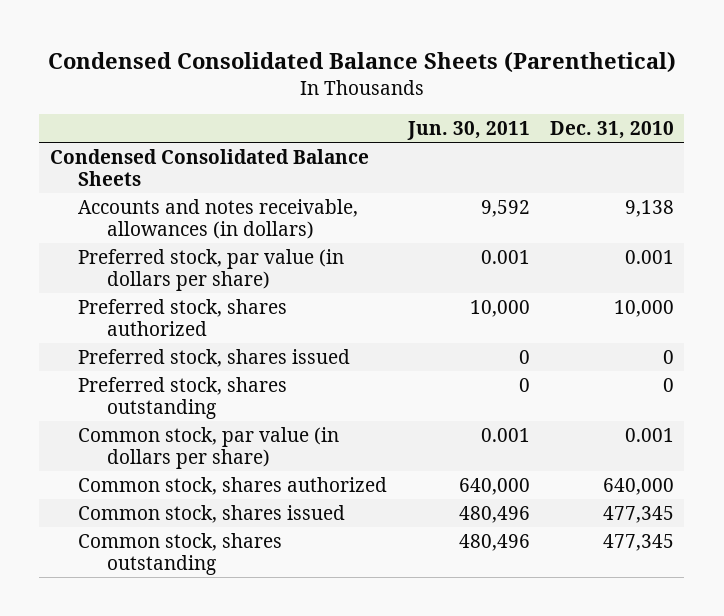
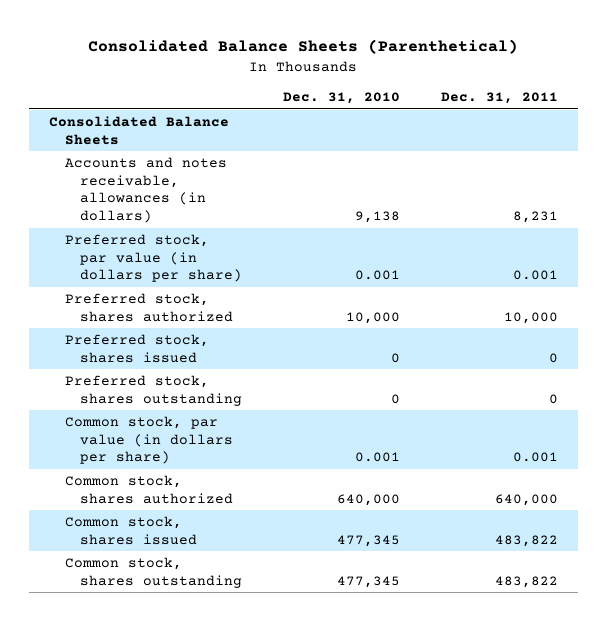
[47,52,676,74] Condensed Consolidated Balance Sheets (Parenthetical) -> [88,39,519,55] Consolidated Balance Sheets (Parenthetical)
[406,120,530,140] Jun. 30, 2011 -> none
none -> [440,92,558,105] Dec. 31, 2011
[49,148,369,186] Condensed Consolidated Balance Sheets -> [48,115,229,145] Consolidated Balance Sheets

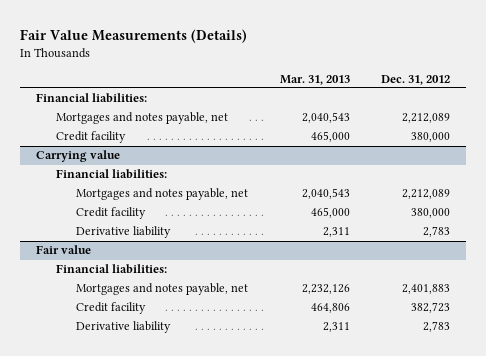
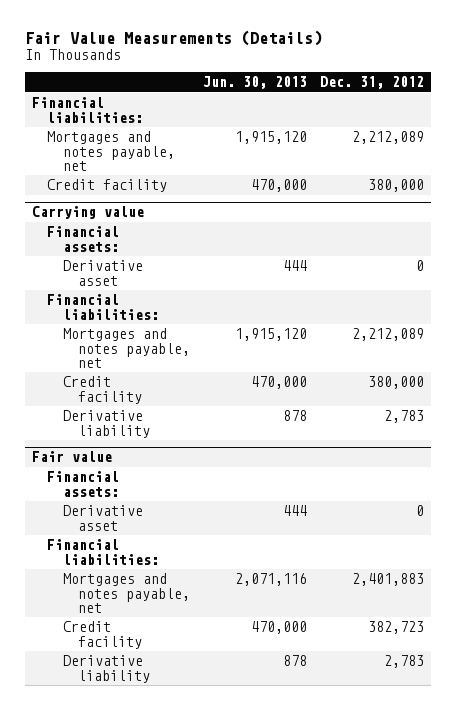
[279,74,350,85] Mar. 31, 2013 -> none
none -> [203,76,308,90] Jun. 30, 2013
none -> [47,226,120,252] Financial assets:
none -> [62,260,143,286] Derivative asset
none -> [47,471,120,497] Financial assets:
none -> [62,505,143,531] Derivative asset

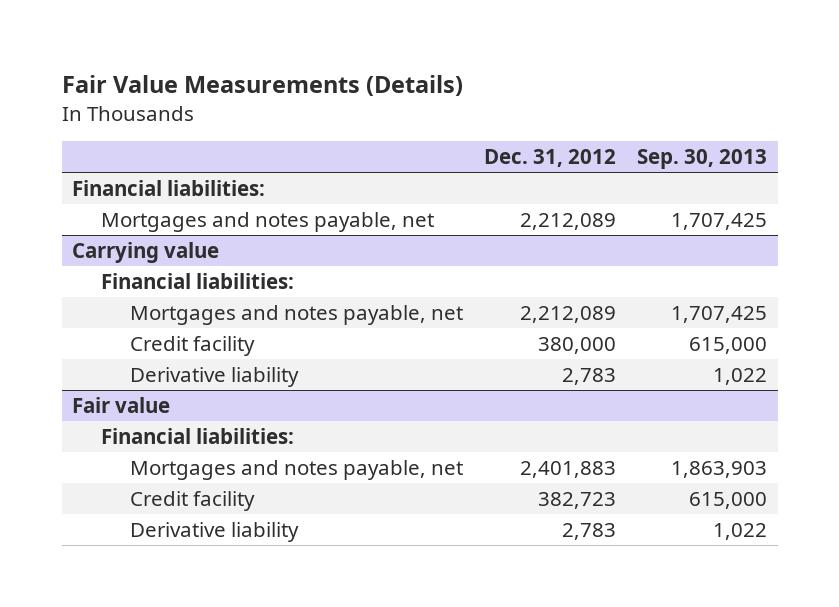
[203,76,308,90] Jun. 30, 2013 -> none
none -> [637,149,768,170] Sep. 30, 2013
[47,179,168,193] Credit facility -> none
[47,226,120,252] Financial assets: -> none
[62,260,143,286] Derivative asset -> none
[47,471,120,497] Financial assets: -> none
[62,505,143,531] Derivative asset -> none

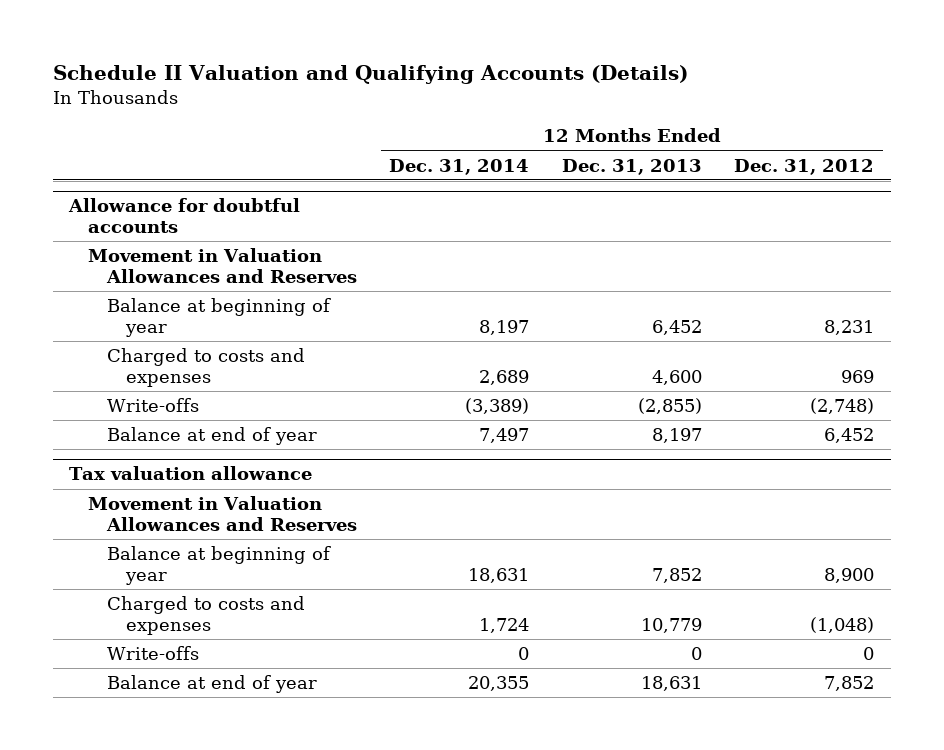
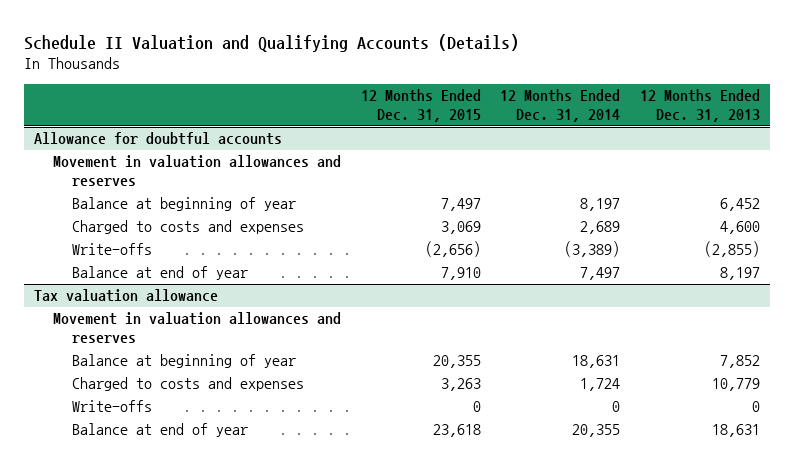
[734,158,875,175] Dec. 31, 2012 -> none
none -> [360,89,481,123] 12 Months Ended Dec. 31, 2015
[88,248,357,283] Movement in Valuation Allowances and Reserves -> [53,155,342,187] Movement in valuation allowances and reserves
[88,496,357,531] Movement in Valuation Allowances and Reserves -> [53,312,342,344] Movement in valuation allowances and reserves

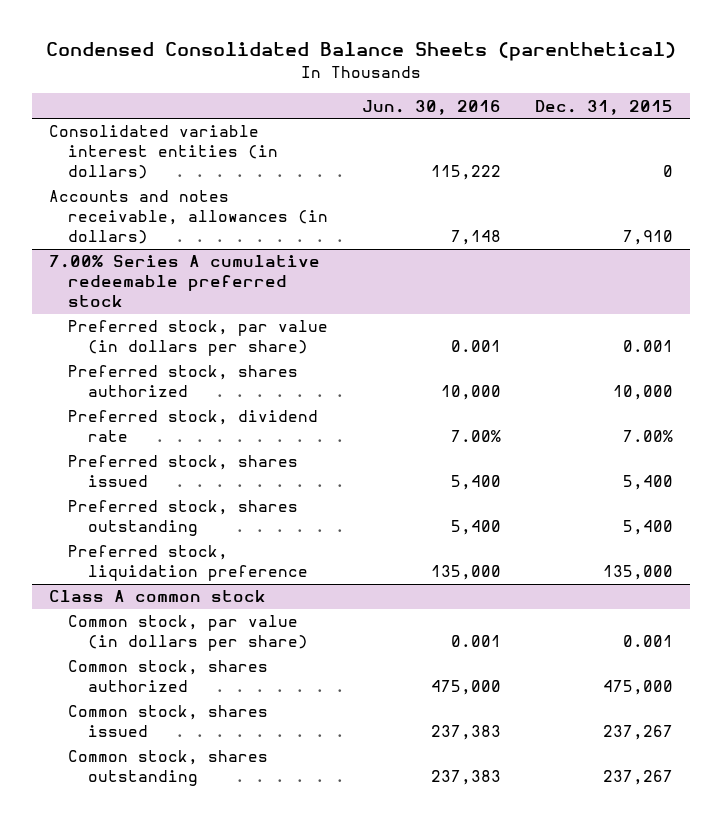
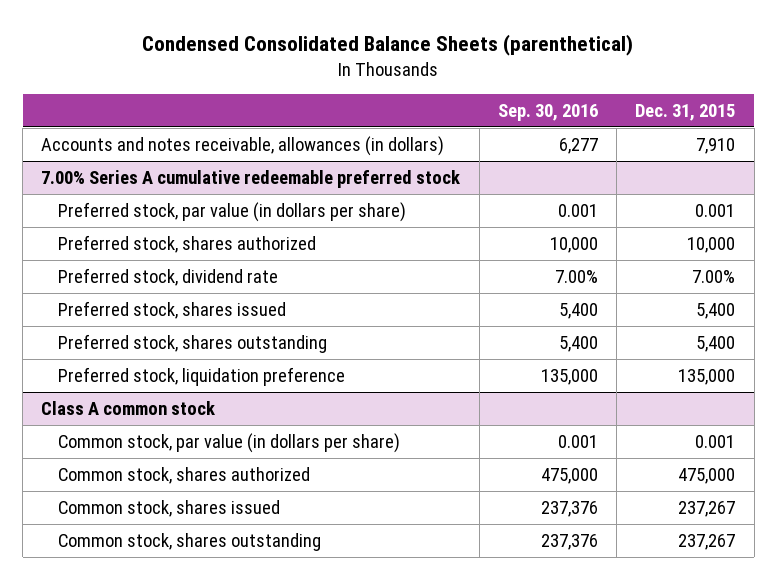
[362,99,502,115] Jun. 30, 2016 -> none
none -> [497,104,598,122] Sep. 30, 2016
[49,125,279,180] Consolidated variable interest entities (in dollars) -> none

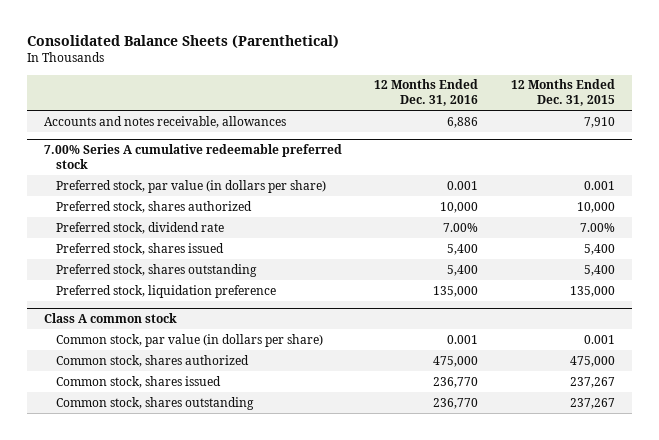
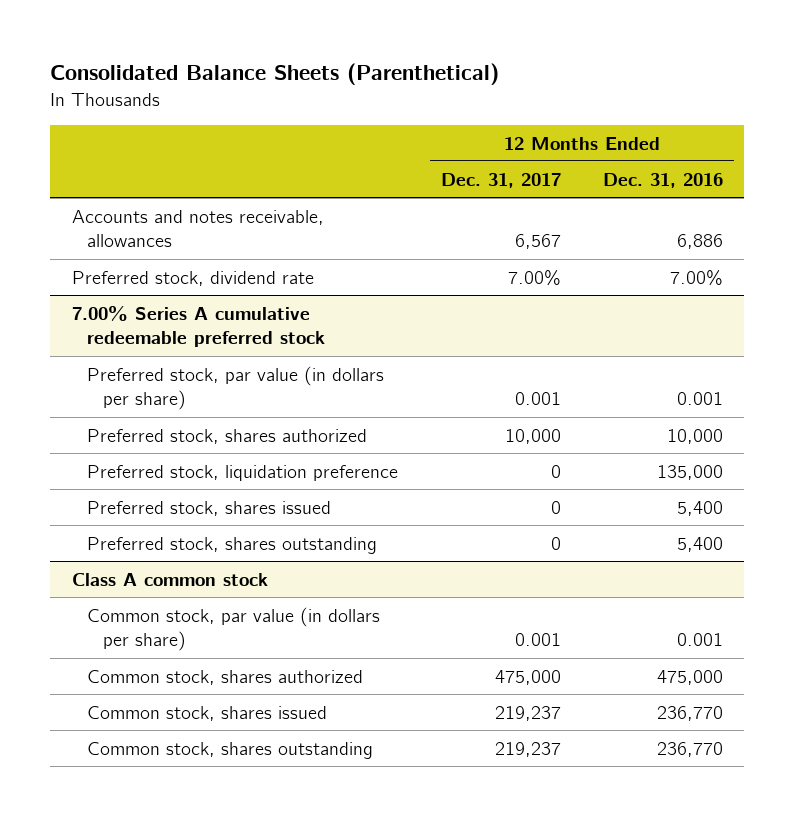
[511,79,616,106] 12 Months Ended Dec. 31, 2015 -> none
none -> [440,172,561,188] Dec. 31, 2017
none -> [71,270,314,286] Preferred stock, dividend rate
[56,221,225,234] Preferred stock, dividend rate -> none
[56,284,277,298] Preferred stock, liquidation preference -> [87,464,399,481] Preferred stock, liquidation preference

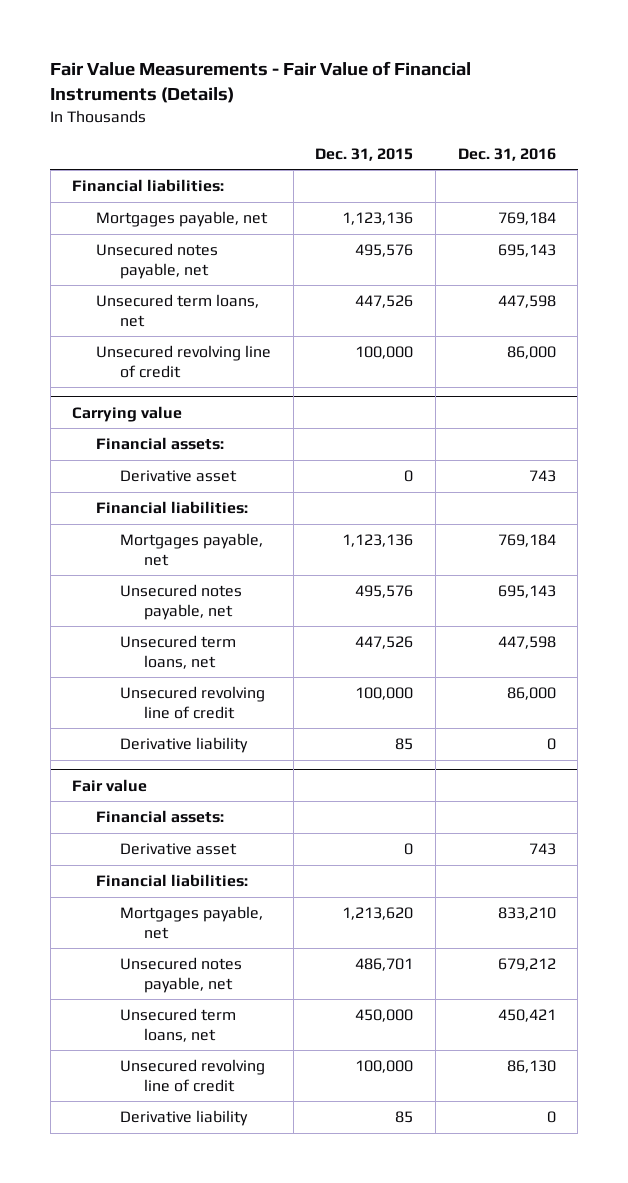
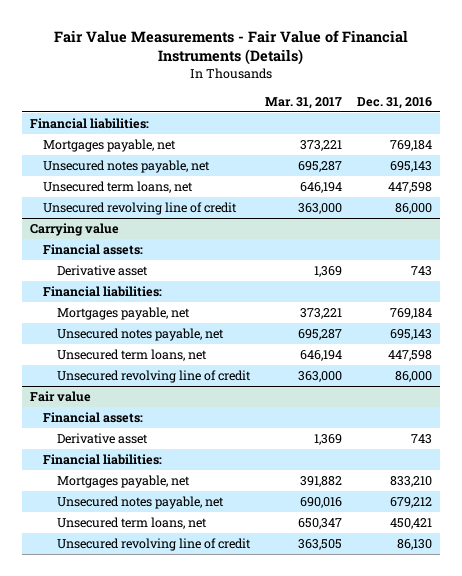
[315,147,414,161] Dec. 31, 2015 -> none
none -> [264,96,342,109] Mar. 31, 2017
[120,736,249,753] Derivative liability -> none
[120,1109,249,1126] Derivative liability -> none

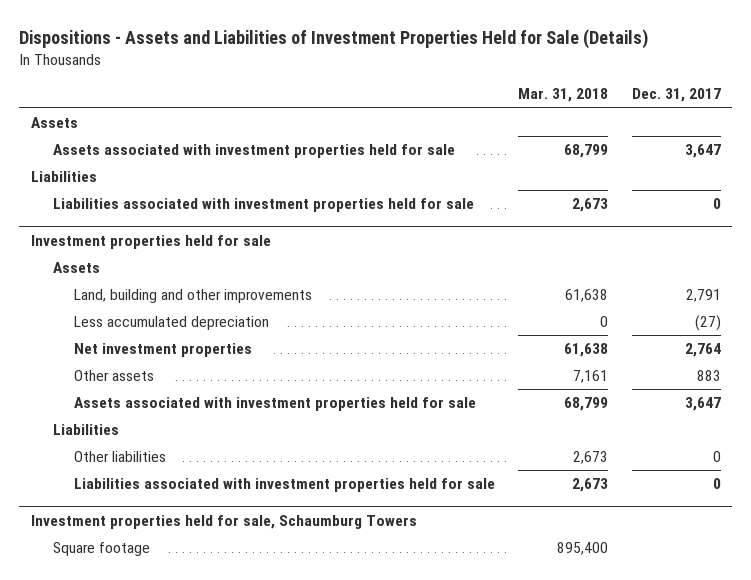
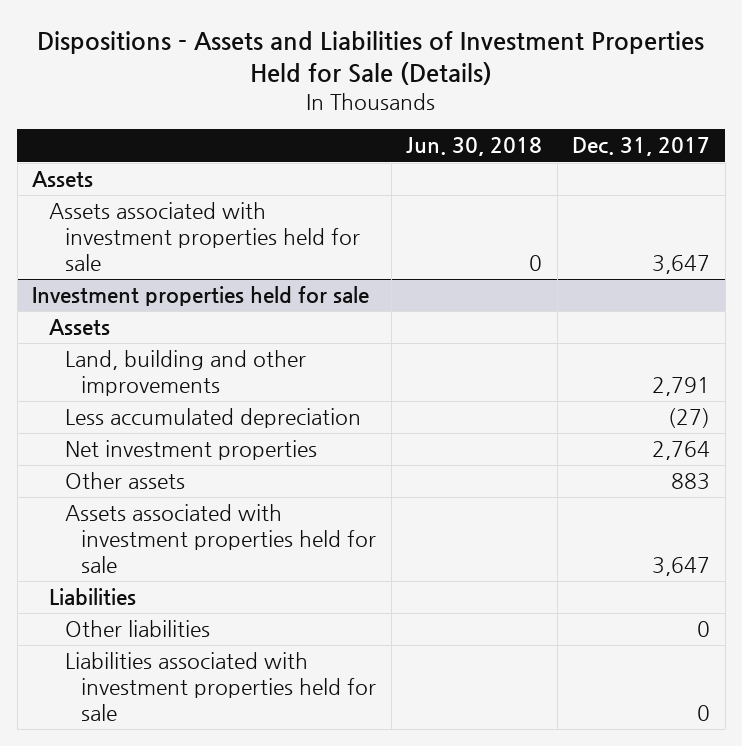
[518,88,609,103] Mar. 31, 2018 -> none
none -> [406,137,543,157] Jun. 30, 2018
[30,171,97,183] Liabilities -> none
[52,198,474,213] Liabilities associated with investment properties held for sale -> none
[30,515,417,530] Investment properties held for sale, Schaumburg Towers -> none
[52,542,150,557] Square footage -> none

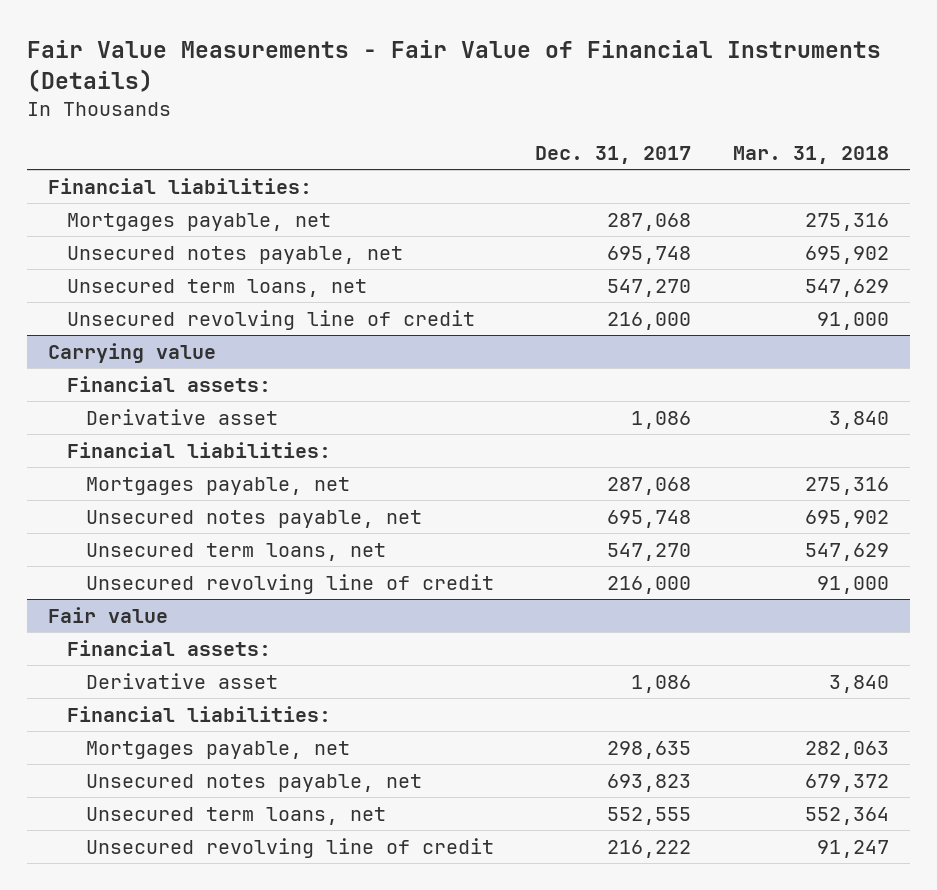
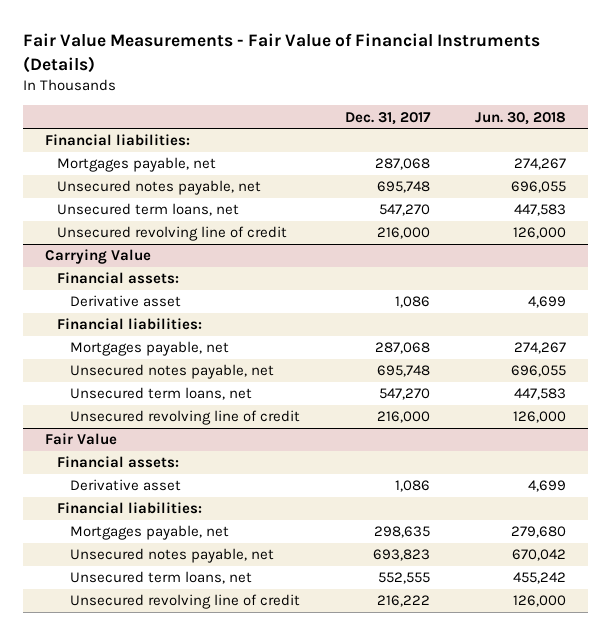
[733,145,890,164] Mar. 31, 2018 -> none
none -> [474,111,566,125] Jun. 30, 2018
[47,342,216,363] Carrying value -> [45,249,152,265] Carrying Value
[47,606,168,623] Fair value -> [45,433,118,446] Fair Value

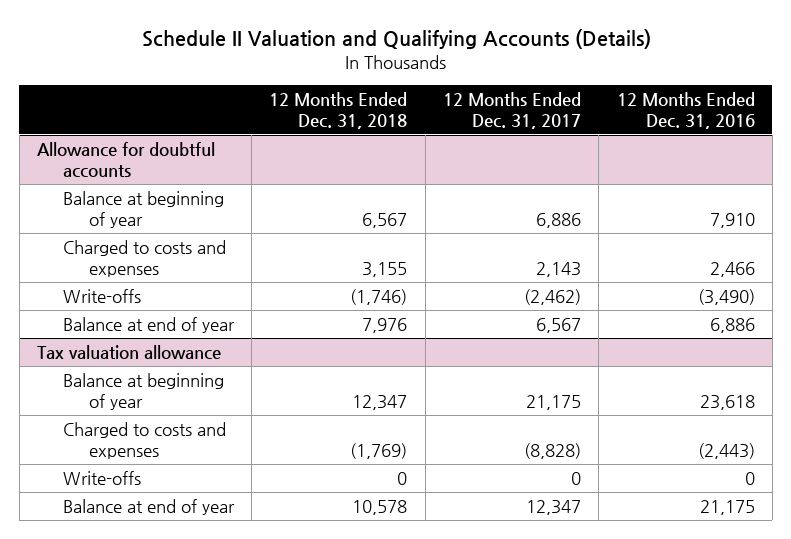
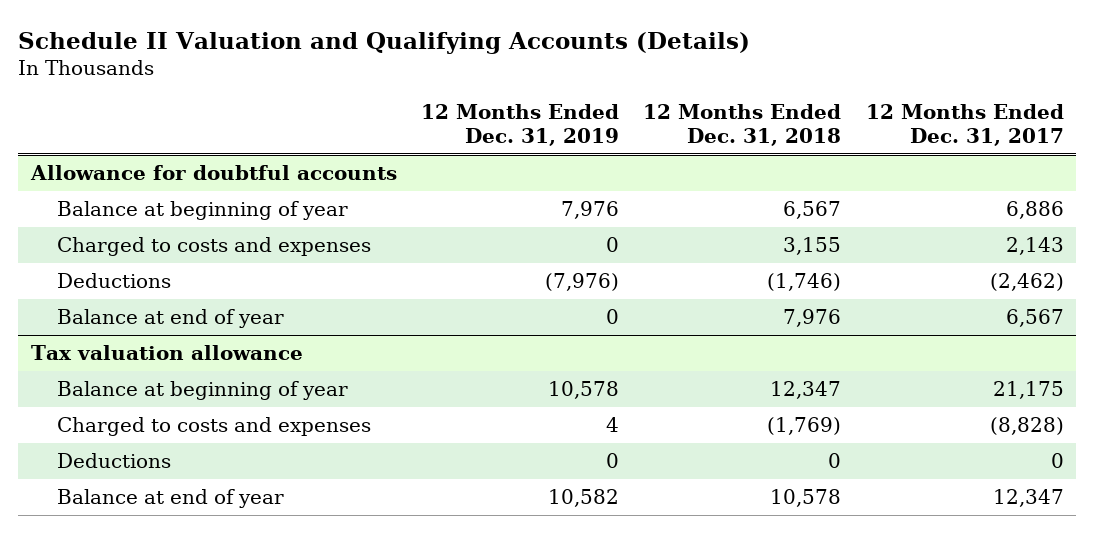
[616,91,755,129] 12 Months Ended Dec. 31, 2016 -> none
none -> [420,104,619,146] 12 Months Ended Dec. 31, 2019
[62,289,141,304] Write-offs -> [57,272,172,288] Deductions
[62,471,141,486] Write-offs -> [57,452,172,468] Deductions

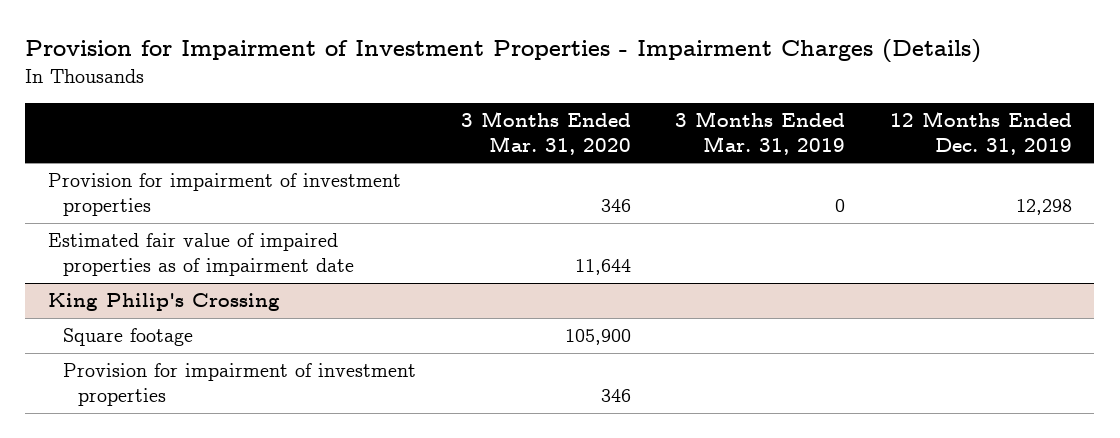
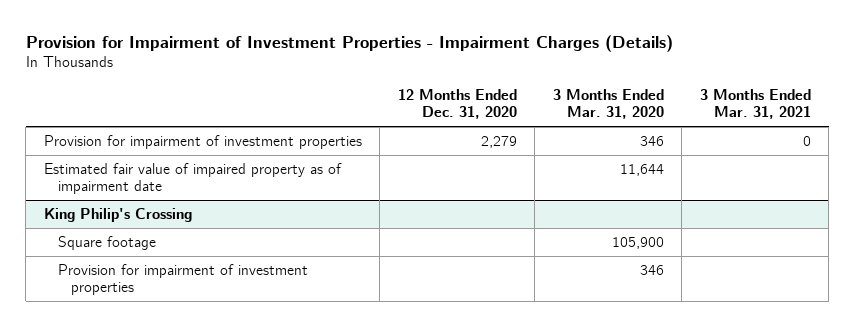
[675,110,846,155] 3 Months Ended Mar. 31, 2019 -> none
[889,110,1072,155] 12 Months Ended Dec. 31, 2019 -> none
none -> [397,89,517,120] 12 Months Ended Dec. 31, 2020
none -> [699,89,811,120] 3 Months Ended Mar. 31, 2021
[47,233,355,277] Estimated fair value of impaired properties as of impairment date -> [43,162,342,194] Estimated fair value of impaired property as of impairment date

